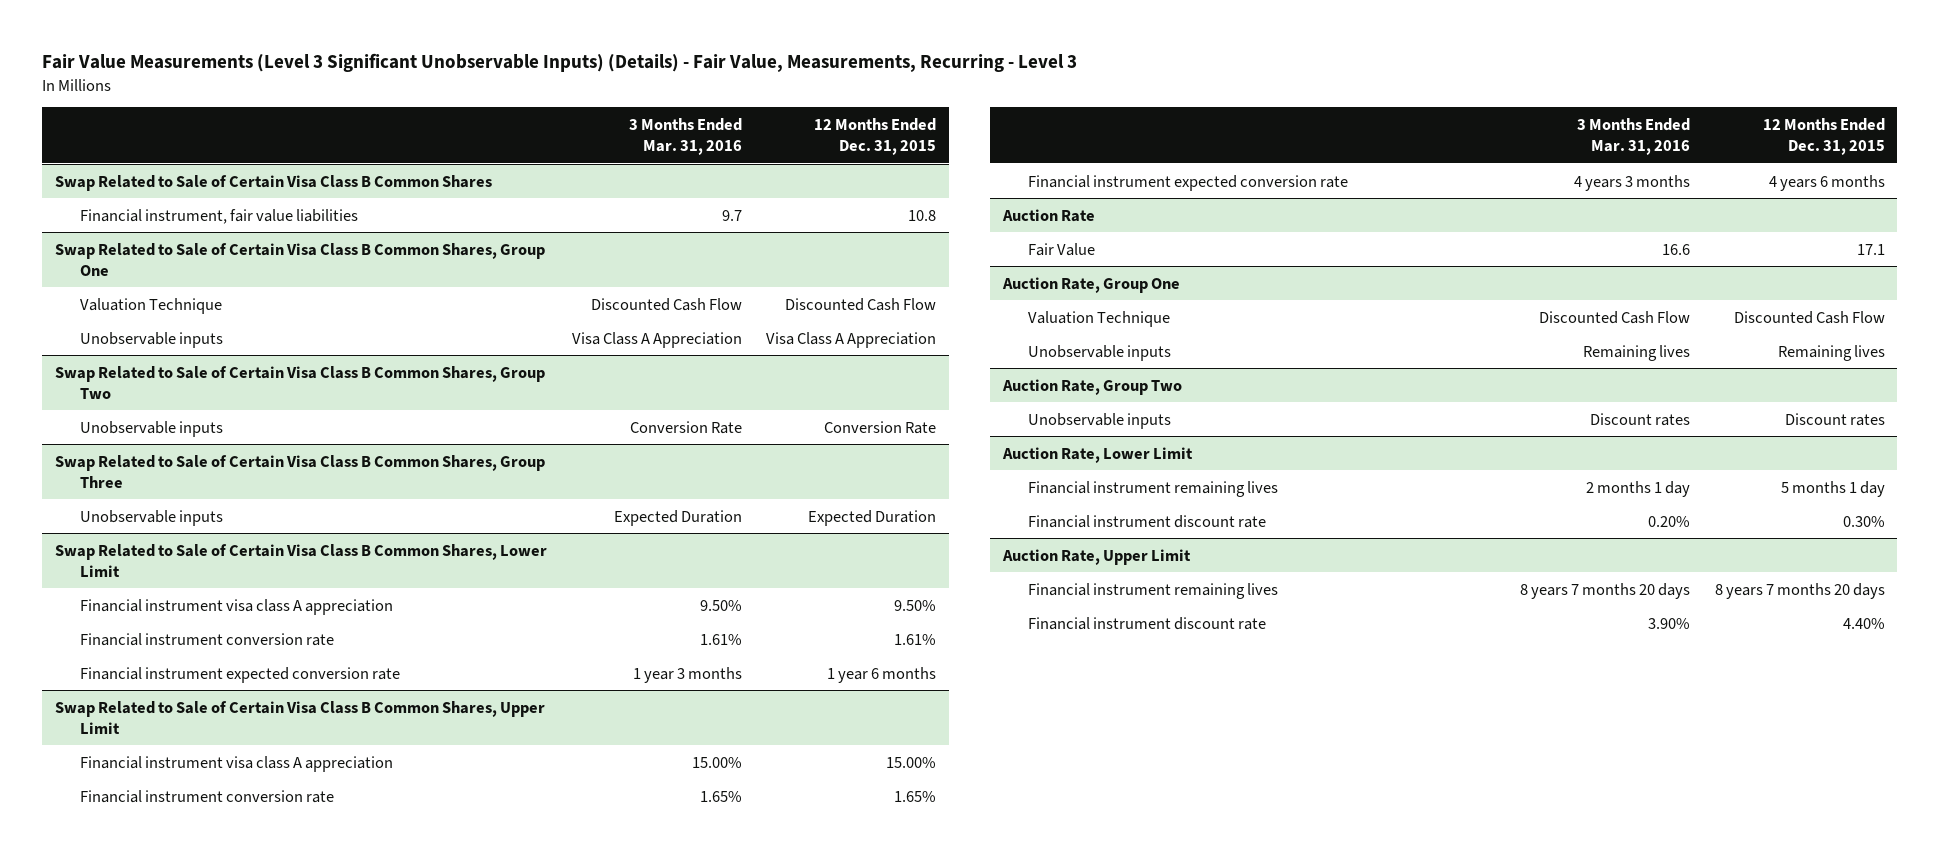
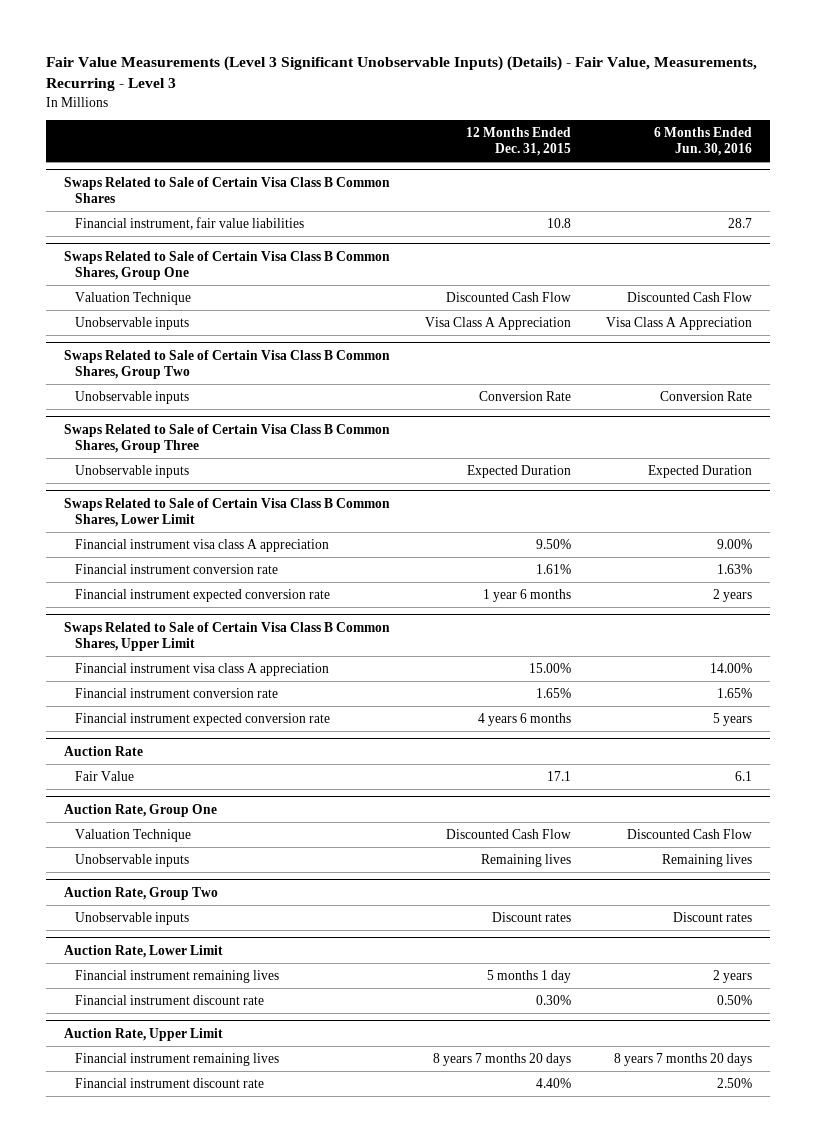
[628,117,742,155] 3 Months Ended Mar. 31, 2016 -> none
none -> [654,127,753,156] 6 Months Ended Jun. 30, 2016
[54,174,492,191] Swap Related to Sale of Certain Visa Class B Common Shares -> [63,176,390,203] Swaps Related to Sale of Certain Visa Class B Common Shares
[54,242,545,276] Swap Related to Sale of Certain Visa Class B Common Shares, Group One -> [63,250,390,280] Swaps Related to Sale of Certain Visa Class B Common Shares, Group One
[54,365,545,399] Swap Related to Sale of Certain Visa Class B Common Shares, Group Two -> [63,349,390,379] Swaps Related to Sale of Certain Visa Class B Common Shares, Group Two
[54,454,545,488] Swap Related to Sale of Certain Visa Class B Common Shares, Group Three -> [63,423,390,453] Swaps Related to Sale of Certain Visa Class B Common Shares, Group Three
[54,543,547,577] Swap Related to Sale of Certain Visa Class B Common Shares, Lower Limit -> [63,497,390,527] Swaps Related to Sale of Certain Visa Class B Common Shares, Lower Limit
[54,700,545,734] Swap Related to Sale of Certain Visa Class B Common Shares, Upper Limit -> [63,621,390,651] Swaps Related to Sale of Certain Visa Class B Common Shares, Upper Limit

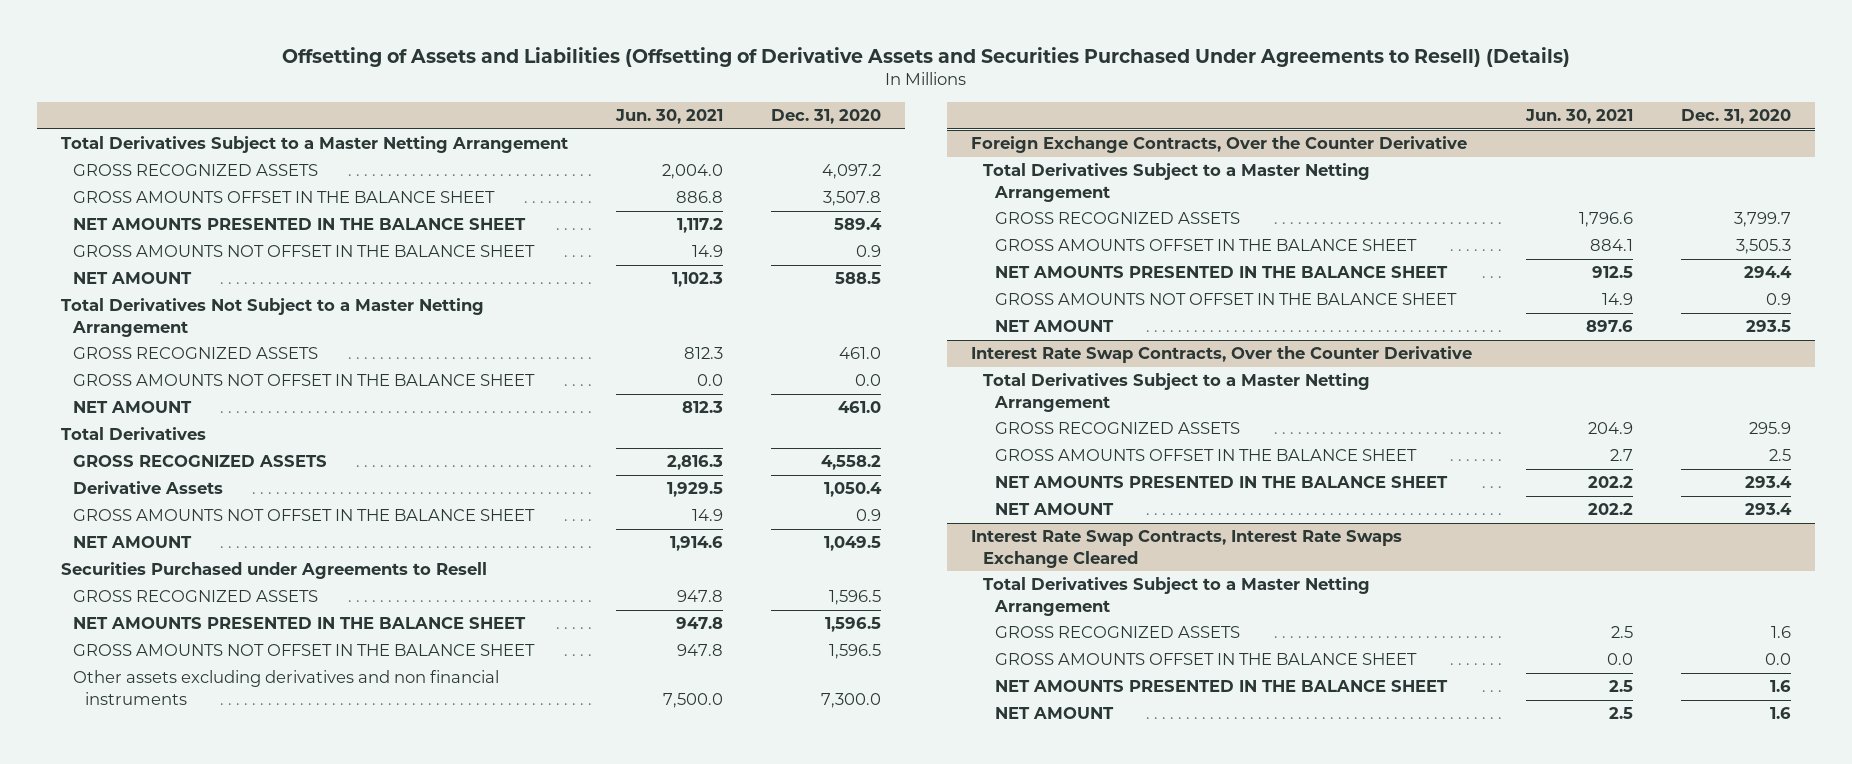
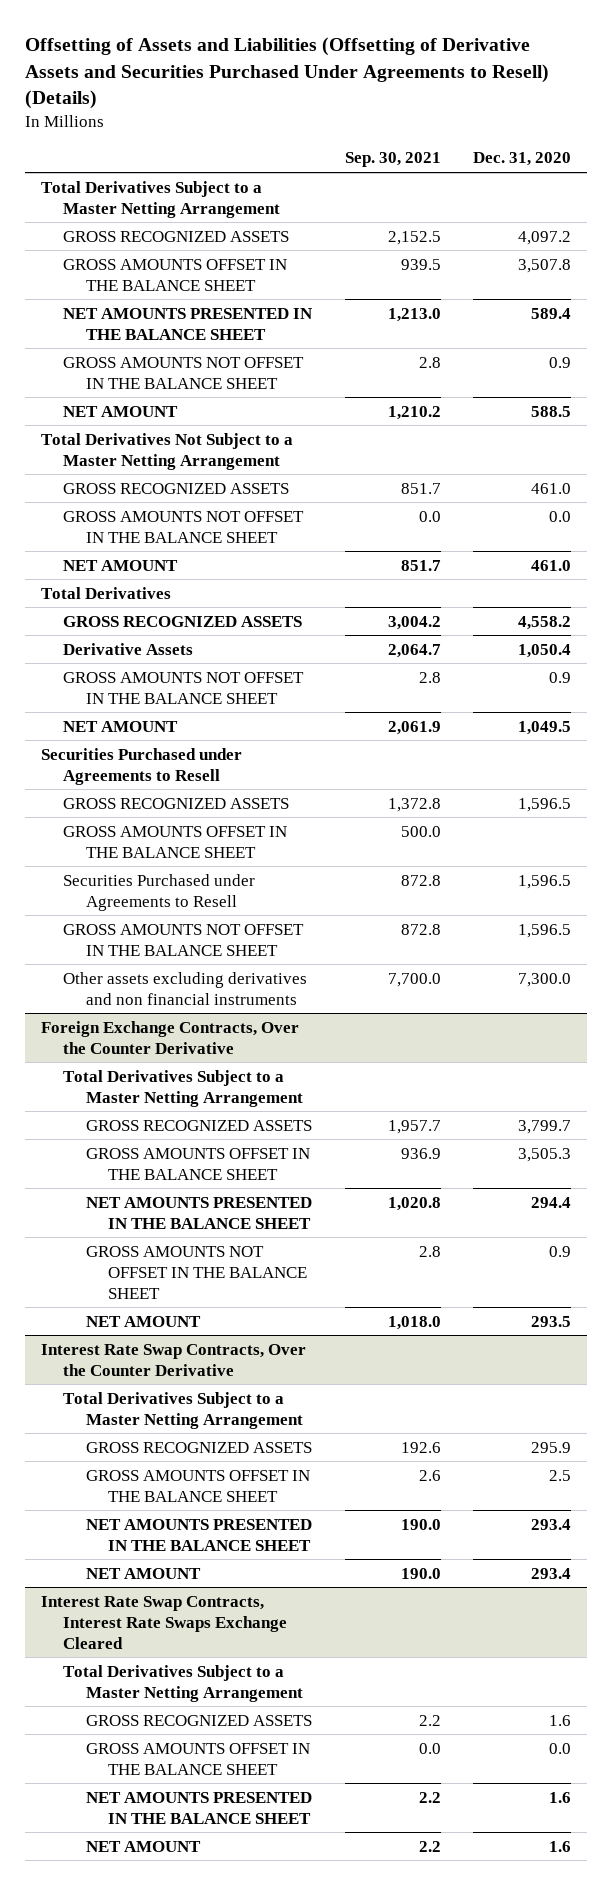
[615,109,724,125] Jun. 30, 2021 -> none
none -> [344,152,441,168] Sep. 30, 2021
none -> [63,825,288,858] GROSS AMOUNTS OFFSET IN THE BALANCE SHEET
[72,617,526,630] NET AMOUNTS PRESENTED IN THE BALANCE SHEET -> [63,873,256,911] Securities Purchased under Agreements to Resell

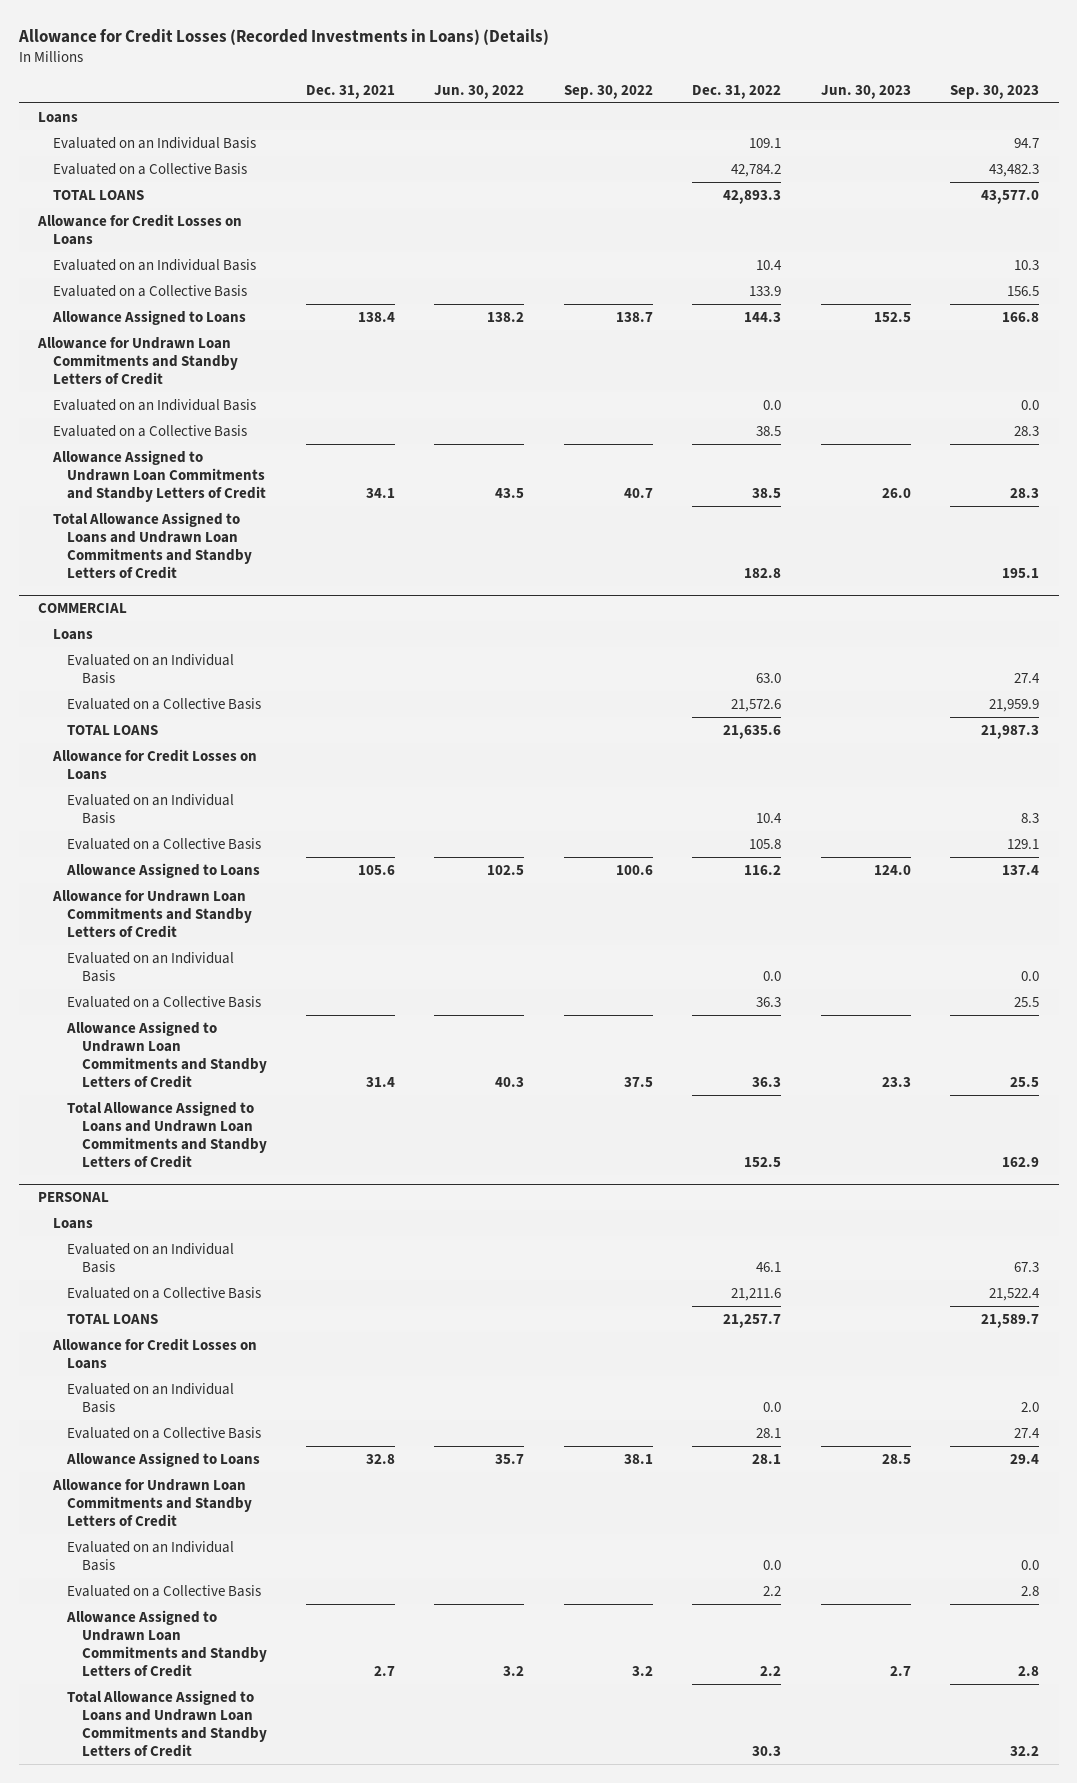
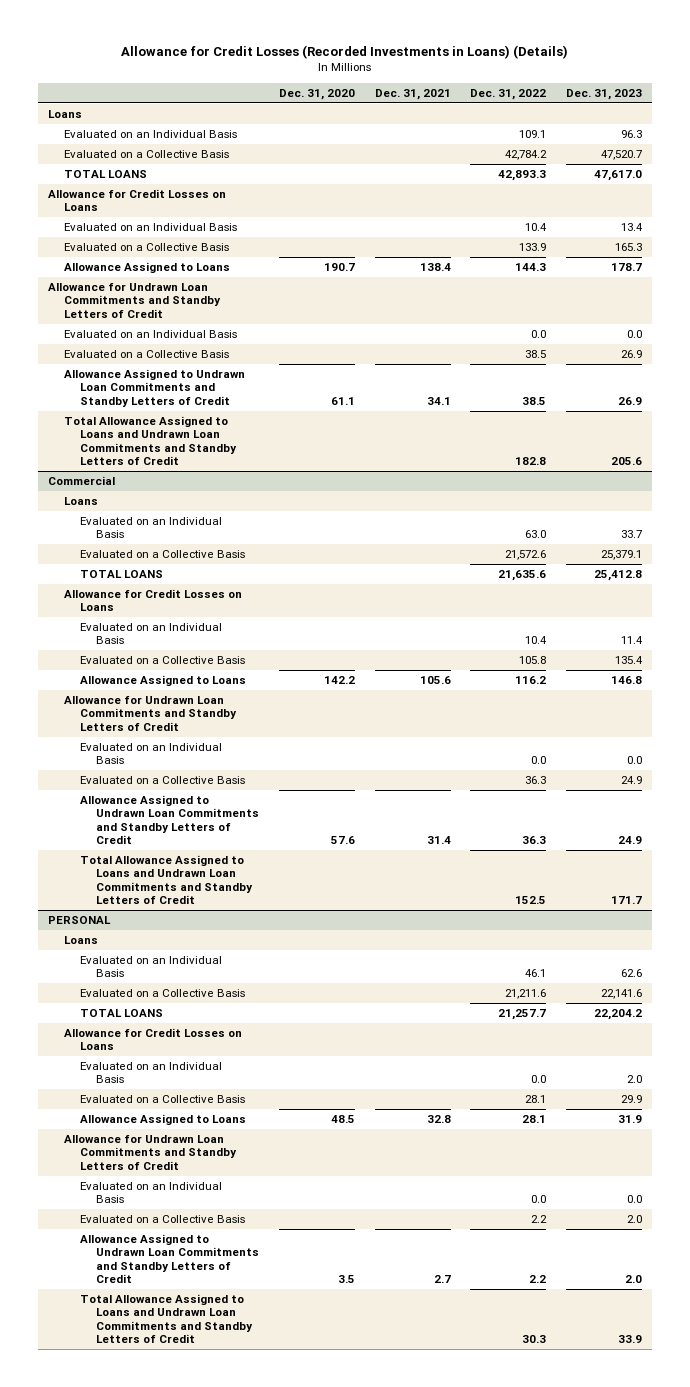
[434,84,525,99] Jun. 30, 2022 -> none
[563,84,653,99] Sep. 30, 2022 -> none
[820,84,911,99] Jun. 30, 2023 -> none
[950,84,1040,99] Sep. 30, 2023 -> none
none -> [279,88,356,100] Dec. 31, 2020
none -> [566,88,643,100] Dec. 31, 2023
[38,602,128,613] COMMERCIAL -> [48,476,116,486] Commercial

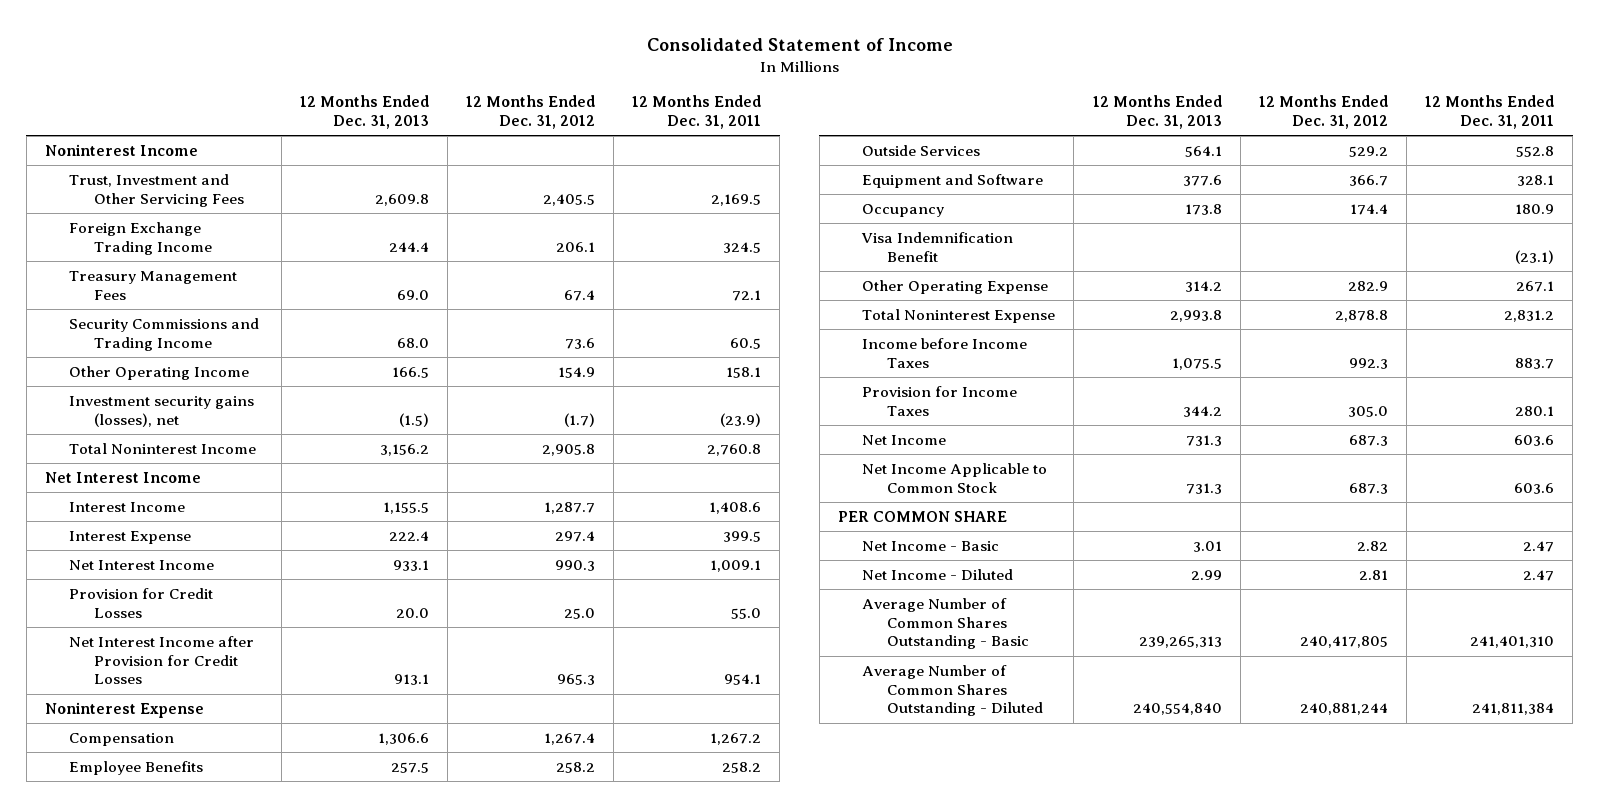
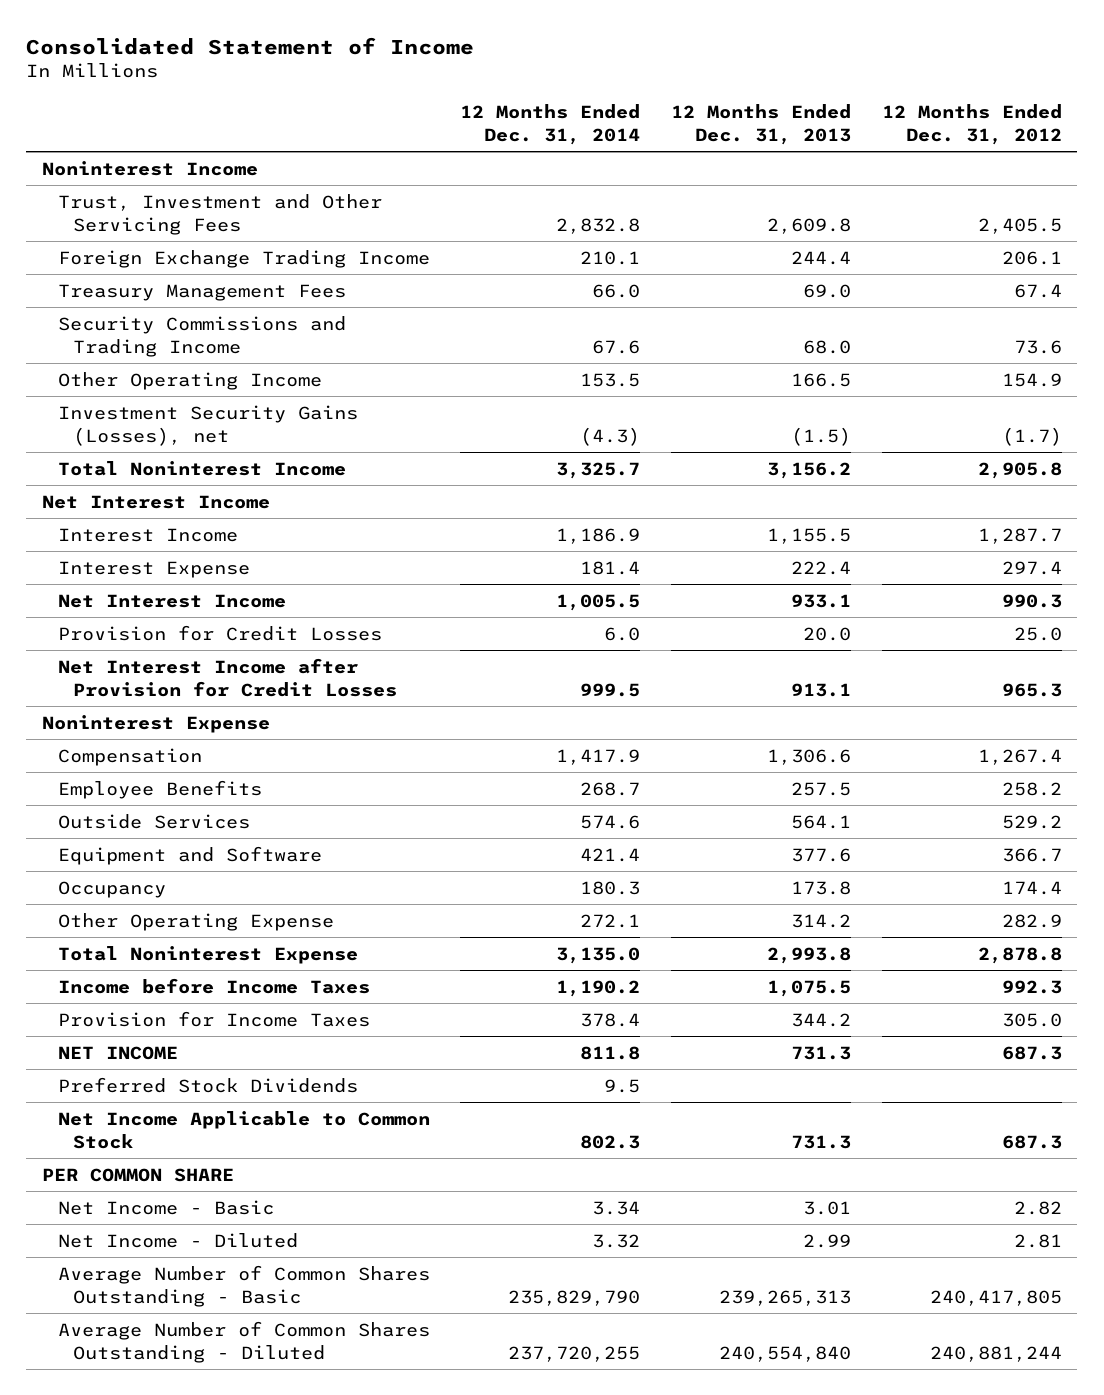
[632,95,762,130] 12 Months Ended Dec. 31, 2011 -> none
none -> [460,103,641,145] 12 Months Ended Dec. 31, 2014
[69,396,255,427] Investment security gains (losses), net -> [57,404,358,446] Investment Security Gains (Losses), net
[861,232,1014,262] Visa Indemnification Benefit -> none
[862,435,947,446] Net Income -> [57,1045,178,1060] NET INCOME
none -> [57,1076,358,1093] Preferred Stock Dividends

